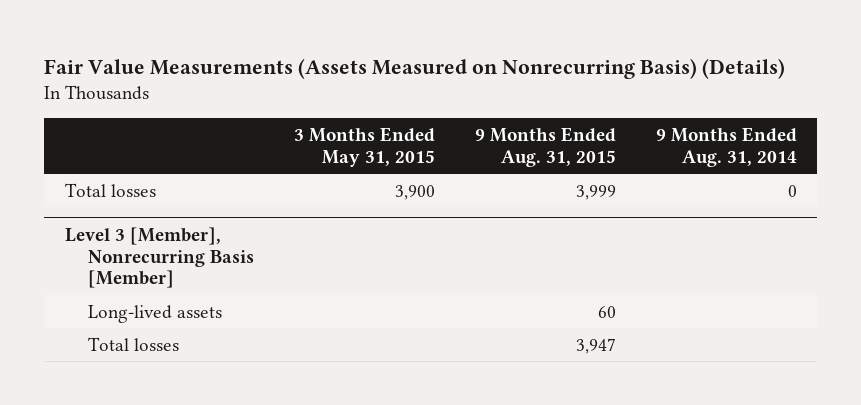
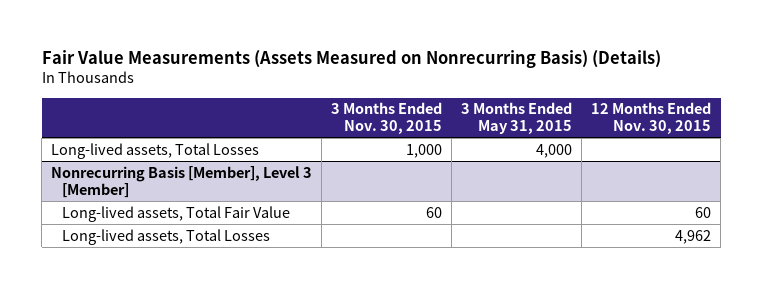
[474,126,616,167] 9 Months Ended Aug. 31, 2015 -> none
[655,126,797,167] 9 Months Ended Aug. 31, 2014 -> none
none -> [331,102,443,135] 3 Months Ended Nov. 30, 2015
none -> [591,102,712,135] 12 Months Ended Nov. 30, 2015
[64,182,156,197] Total losses -> [51,142,260,159] Long-lived assets, Total Losses
[394,184,435,200] 3,900 -> [536,143,573,158] 4,000
[64,226,254,289] Level 3 [Member], Nonrecurring Basis [Member] -> [51,165,313,198] Nonrecurring Basis [Member], Level 3 [Member]
[87,304,222,323] Long-lived assets -> [61,205,290,222] Long-lived assets, Total Fair Value
[87,336,179,351] Total losses -> [61,228,270,245] Long-lived assets, Total Losses

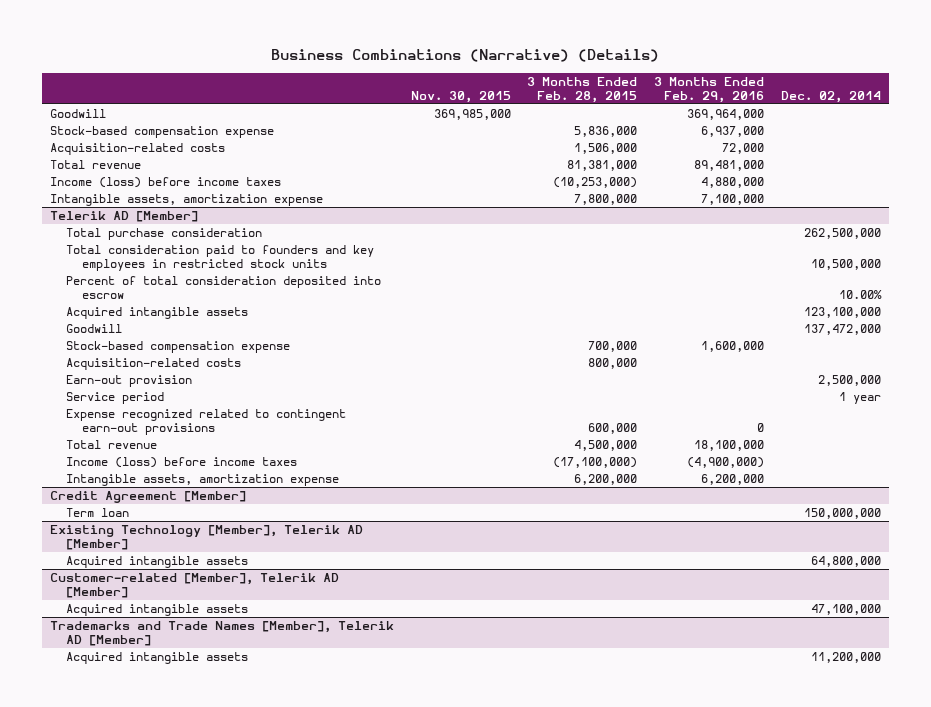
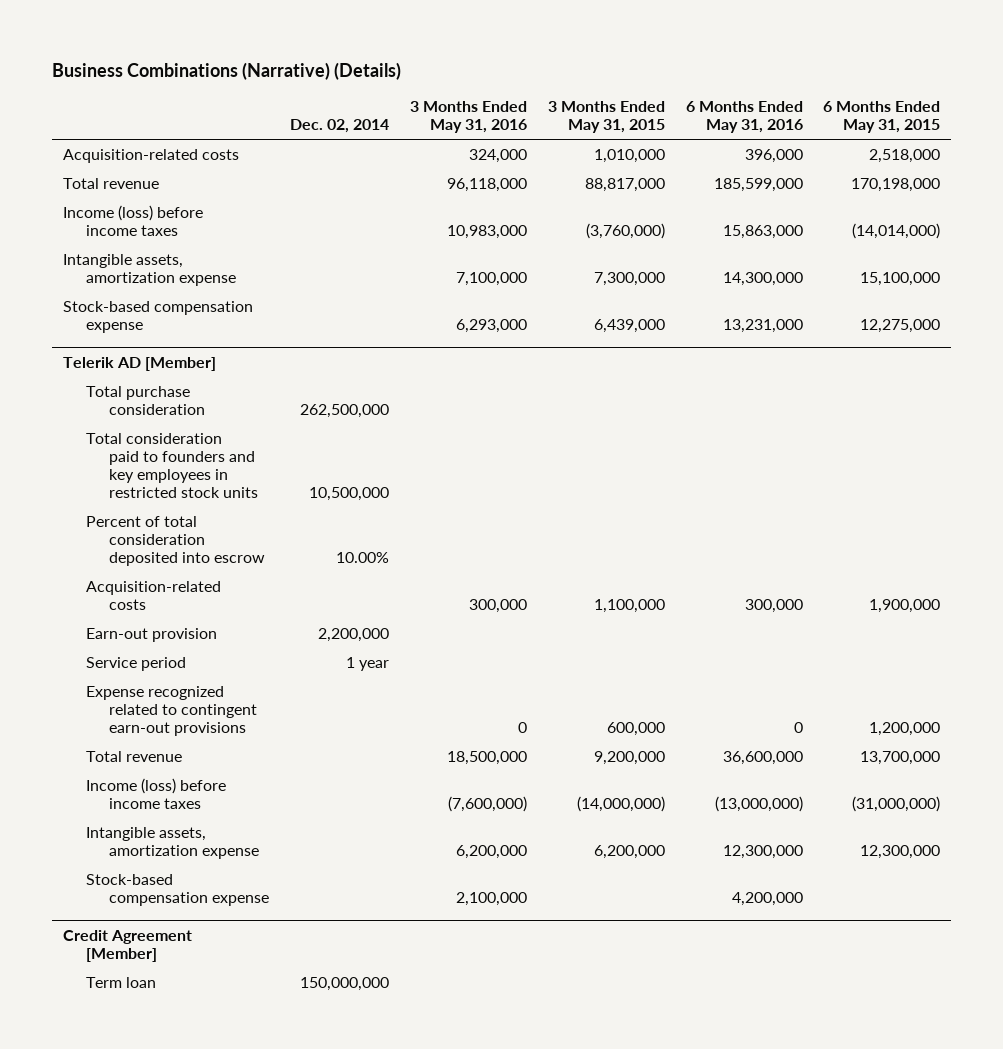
[410,90,511,103] Nov. 30, 2015 -> none
[527,76,638,103] 3 Months Ended Feb. 28, 2015 -> none
[654,76,765,103] 3 Months Ended Feb. 29, 2016 -> none
none -> [409,101,527,134] 3 Months Ended May 31, 2016
none -> [547,101,665,134] 3 Months Ended May 31, 2015
none -> [685,101,803,134] 6 Months Ended May 31, 2016
none -> [823,101,941,134] 6 Months Ended May 31, 2015
[49,109,106,119] Goodwill -> none
[49,126,274,139] Stock-based compensation expense -> [62,301,253,334] Stock-based compensation expense
[66,307,249,320] Acquired intangible assets -> none
[66,324,123,334] Goodwill -> none
[817,375,881,387] 2,500,000 -> [318,628,390,643] 2,200,000
[66,341,291,354] Stock-based compensation expense -> [86,874,270,907] Stock-based compensation expense
[49,525,363,551] Existing Technology [Member], Telerik AD [Member] -> none
[66,556,249,569] Acquired intangible assets -> none
[49,573,339,599] Customer-related [Member], Telerik AD [Member] -> none
[66,604,249,617] Acquired intangible assets -> none
[49,621,394,647] Trademarks and Trade Names [Member], Telerik AD [Member] -> none
[66,652,249,665] Acquired intangible assets -> none

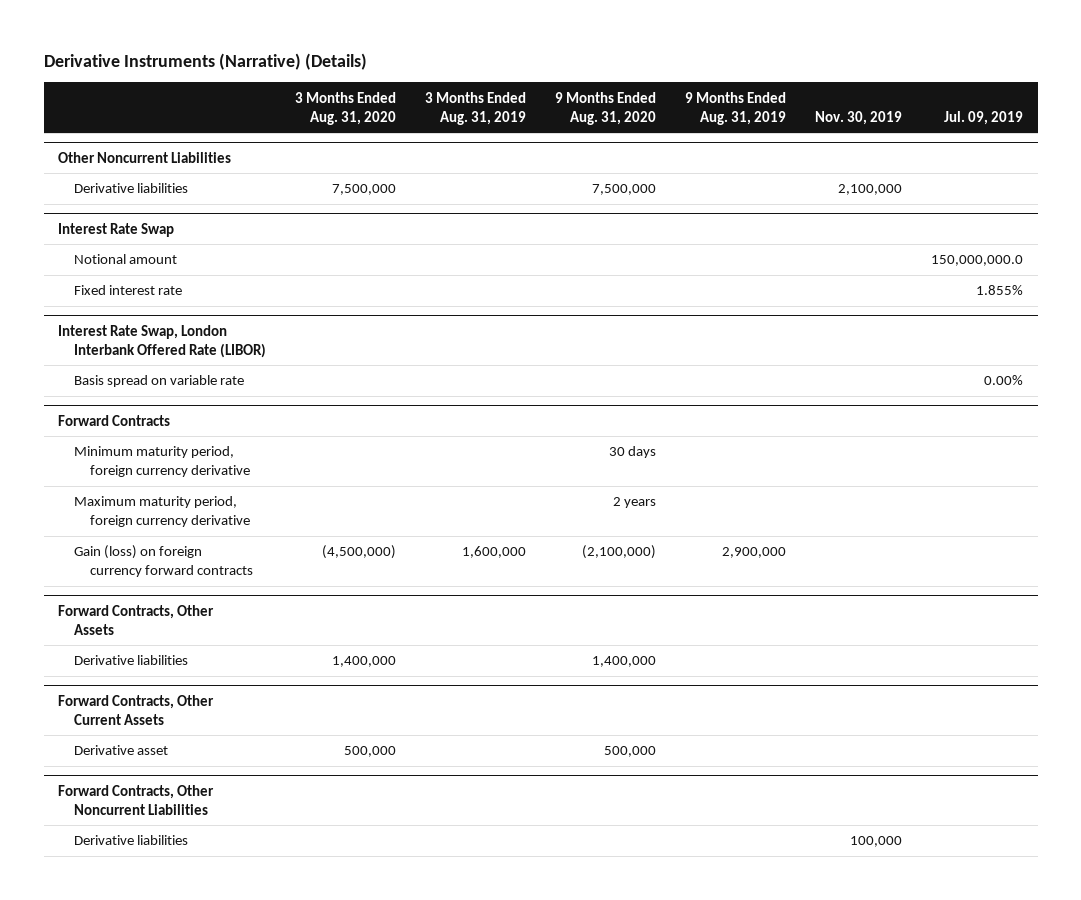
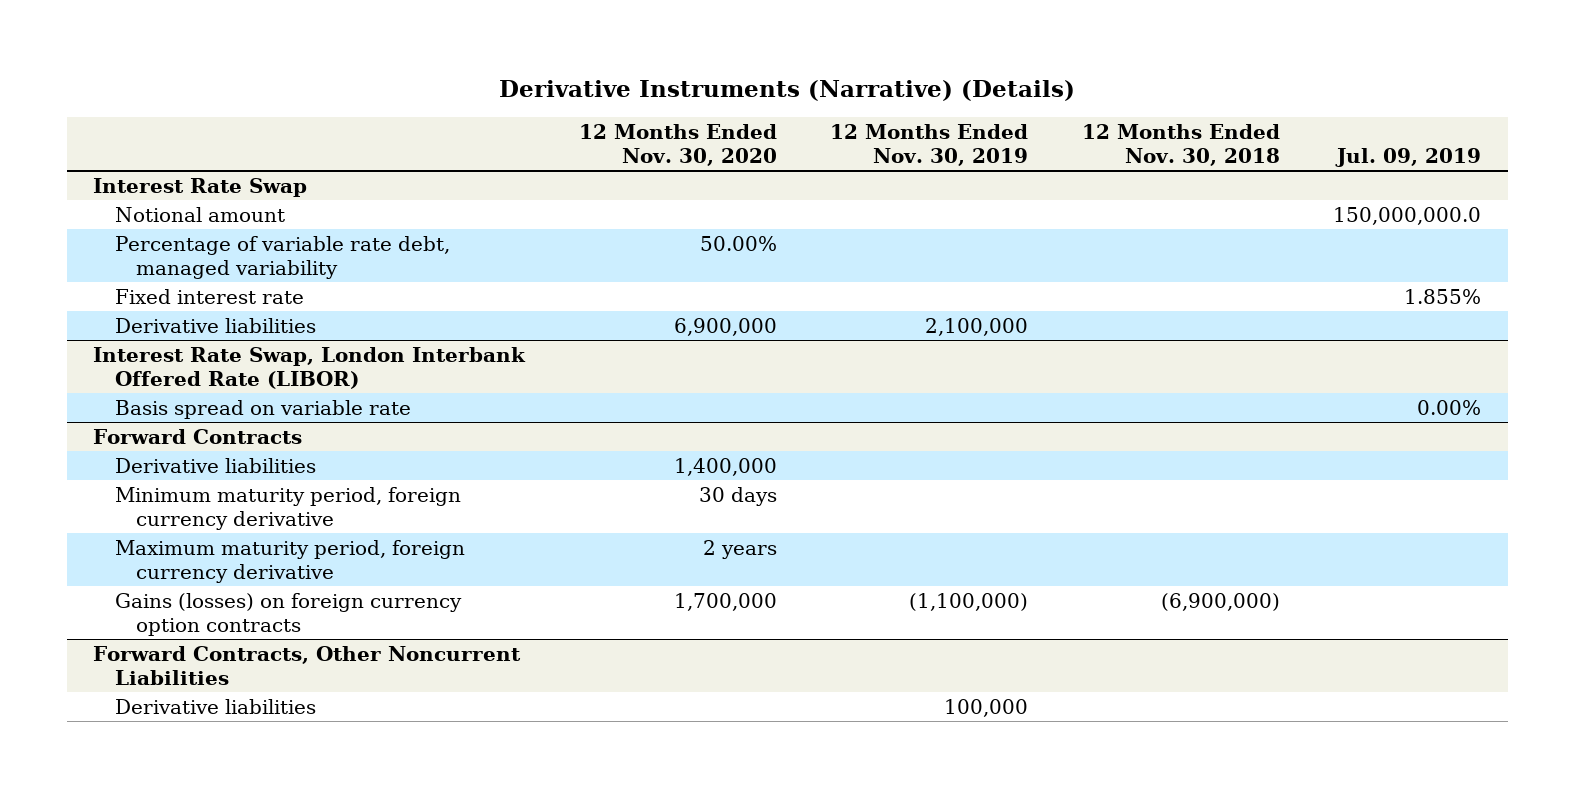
[295,91,397,125] 3 Months Ended Aug. 31, 2020 -> none
[425,91,527,125] 3 Months Ended Aug. 31, 2019 -> none
[555,91,657,125] 9 Months Ended Aug. 31, 2020 -> none
[685,91,787,125] 9 Months Ended Aug. 31, 2019 -> none
[815,110,903,125] Nov. 30, 2019 -> none
none -> [578,123,777,166] 12 Months Ended Nov. 30, 2020
none -> [830,123,1029,166] 12 Months Ended Nov. 30, 2019
none -> [1081,123,1280,166] 12 Months Ended Nov. 30, 2018
[58,151,232,163] Other Noncurrent Liabilities -> none
[74,183,189,194] Derivative liabilities -> none
none -> [114,235,450,279] Percentage of variable rate debt, managed variability
none -> [114,317,316,333] Derivative liabilities
none -> [114,457,316,473] Derivative liabilities
[58,604,215,636] Forward Contracts, Other Assets -> none
[74,655,189,666] Derivative liabilities -> none
[58,694,215,726] Forward Contracts, Other Current Assets -> none
[74,745,169,756] Derivative asset -> none
[74,545,253,578] Gain (loss) on foreign currency forward contracts -> [114,592,462,636] Gains (losses) on foreign currency option contracts

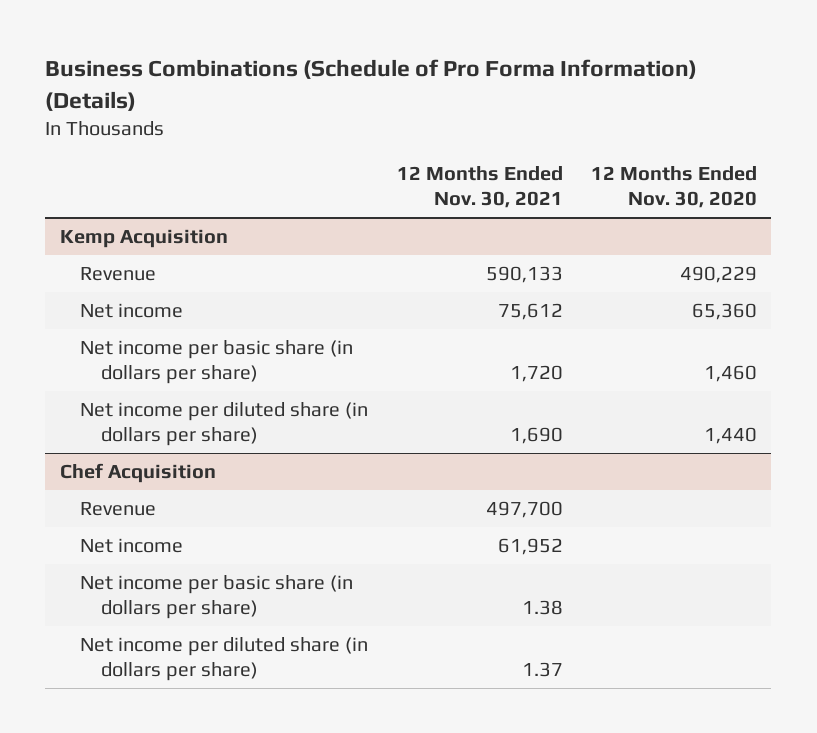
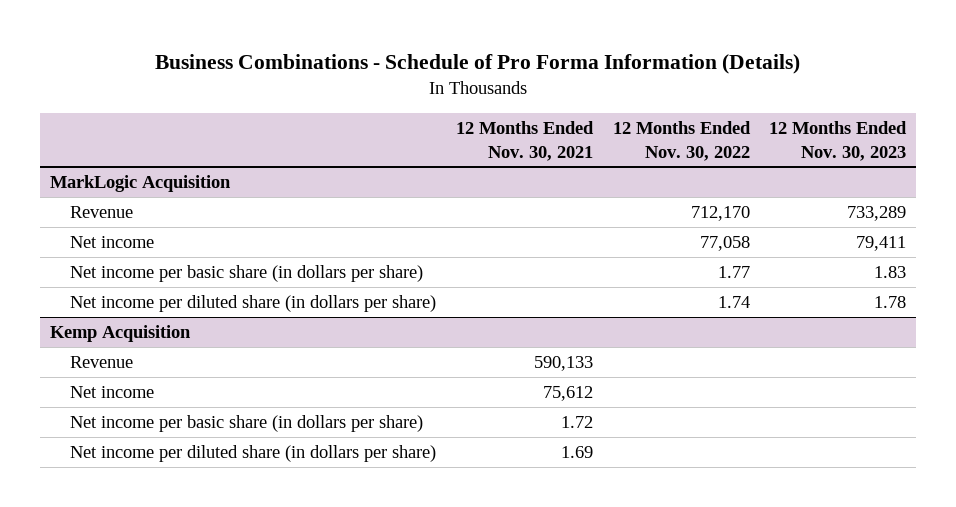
[45,59,698,111] Business Combinations (Schedule of Pro Forma Information) (Details) -> [155,53,801,74] Business Combinations - Schedule of Pro Forma Information (Details)
[591,165,758,209] 12 Months Ended Nov. 30, 2020 -> none
none -> [612,120,751,161] 12 Months Ended Nov. 30, 2022
none -> [769,120,908,161] 12 Months Ended Nov. 30, 2023
none -> [49,175,231,193] MarkLogic Acquisition
none -> [69,206,133,219] Revenue
none -> [69,236,154,249] Net income
none -> [69,265,423,283] Net income per basic share (in dollars per share)
none -> [69,295,436,313] Net income per diluted share (in dollars per share)
[59,462,216,483] Chef Acquisition -> none
[80,501,157,516] Revenue -> none
[80,537,184,553] Net income -> none
[80,574,354,620] Net income per basic share (in dollars per share) -> none
[80,636,369,682] Net income per diluted share (in dollars per share) -> none
[509,365,563,383] 1,720 -> [560,416,593,429] 1.72
[509,427,563,445] 1,690 -> [560,446,593,459] 1.69

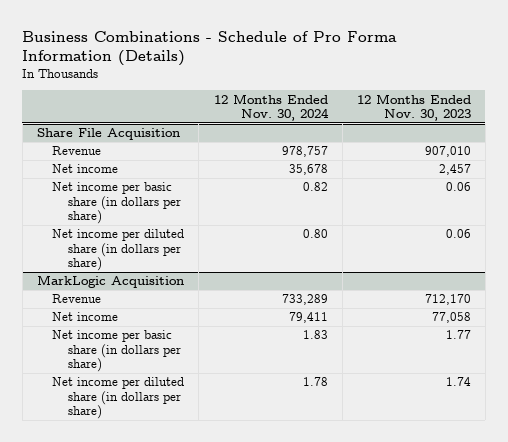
[455,120,594,161] 12 Months Ended Nov. 30, 2021 -> none
[612,120,751,161] 12 Months Ended Nov. 30, 2022 -> none
none -> [213,93,329,121] 12 Months Ended Nov. 30, 2024
none -> [36,128,180,141] Share File Acquisition
none -> [52,146,102,156] Revenue
none -> [52,164,119,174] Net income
none -> [52,182,181,225] Net income per basic share (in dollars per share)
none -> [52,229,185,272] Net income per diluted share (in dollars per share)
[49,325,191,343] Kemp Acquisition -> none
[69,356,133,369] Revenue -> none
[69,386,154,399] Net income -> none
[69,415,423,433] Net income per basic share (in dollars per share) -> none
[69,445,436,463] Net income per diluted share (in dollars per share) -> none
[847,206,907,222] 733,289 -> [424,294,471,306] 712,170
[856,236,907,252] 79,411 -> [431,312,471,324] 77,058
[874,266,907,279] 1.83 -> [445,330,471,340] 1.77
[874,296,907,309] 1.78 -> [445,377,471,387] 1.74

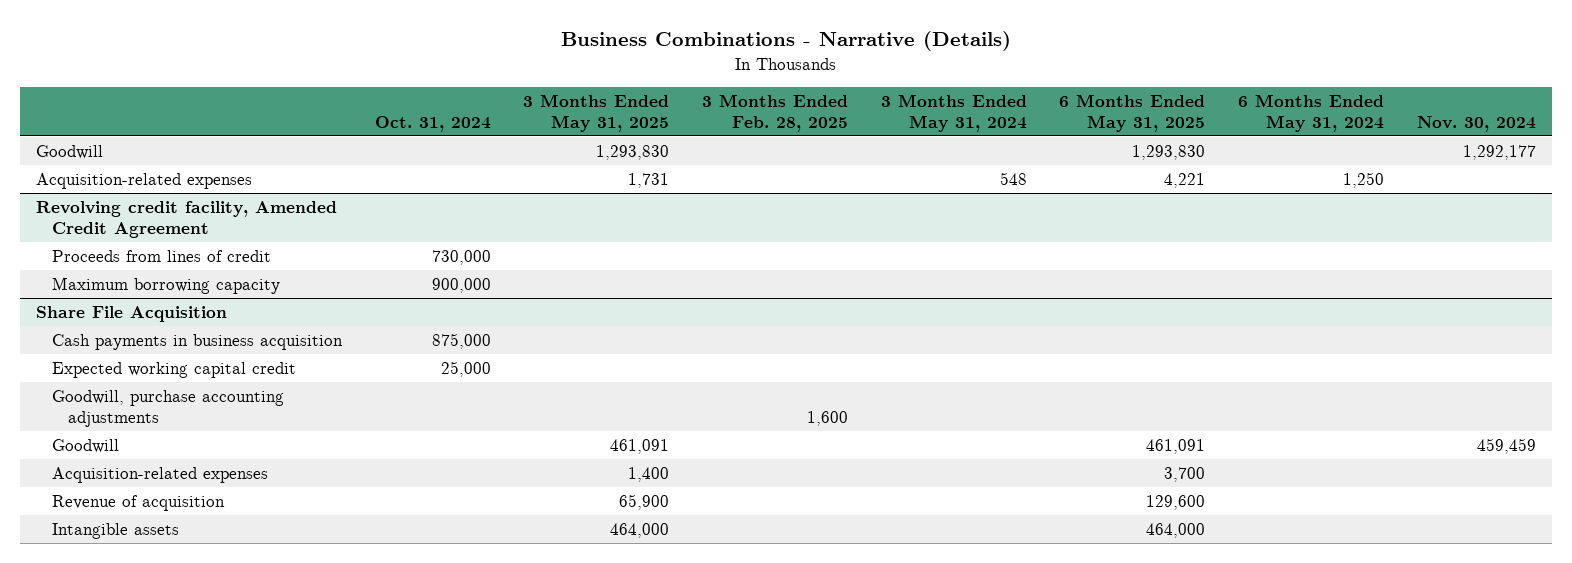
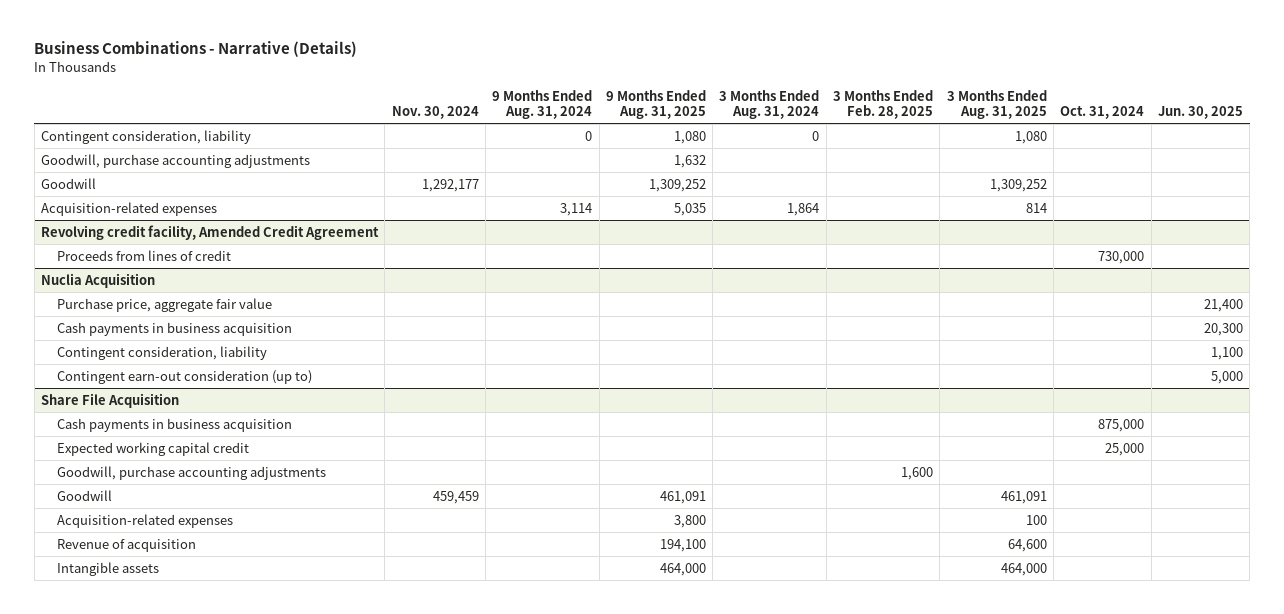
[523,93,670,132] 3 Months Ended May 31, 2025 -> none
[880,93,1027,132] 3 Months Ended May 31, 2024 -> none
[1059,93,1206,132] 6 Months Ended May 31, 2025 -> none
[1238,93,1385,132] 6 Months Ended May 31, 2024 -> none
none -> [492,90,593,120] 9 Months Ended Aug. 31, 2024
none -> [605,90,706,120] 9 Months Ended Aug. 31, 2025
none -> [719,90,820,120] 3 Months Ended Aug. 31, 2024
none -> [946,90,1047,120] 3 Months Ended Aug. 31, 2025
none -> [1158,106,1244,120] Jun. 30, 2025
none -> [40,129,251,144] Contingent consideration, liability
none -> [40,153,310,168] Goodwill, purchase accounting adjustments
[52,277,281,295] Maximum borrowing capacity -> none
none -> [40,272,155,288] Nuclia Acquisition
none -> [56,297,272,312] Purchase price, aggregate fair value
none -> [56,321,292,336] Cash payments in business acquisition
none -> [56,345,267,360] Contingent consideration, liability
none -> [56,369,312,384] Contingent earn-out consideration (up to)

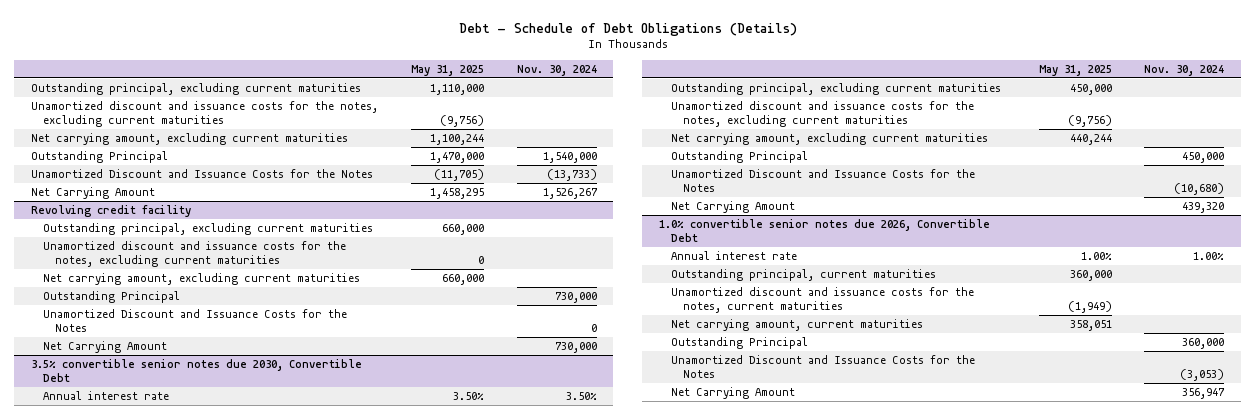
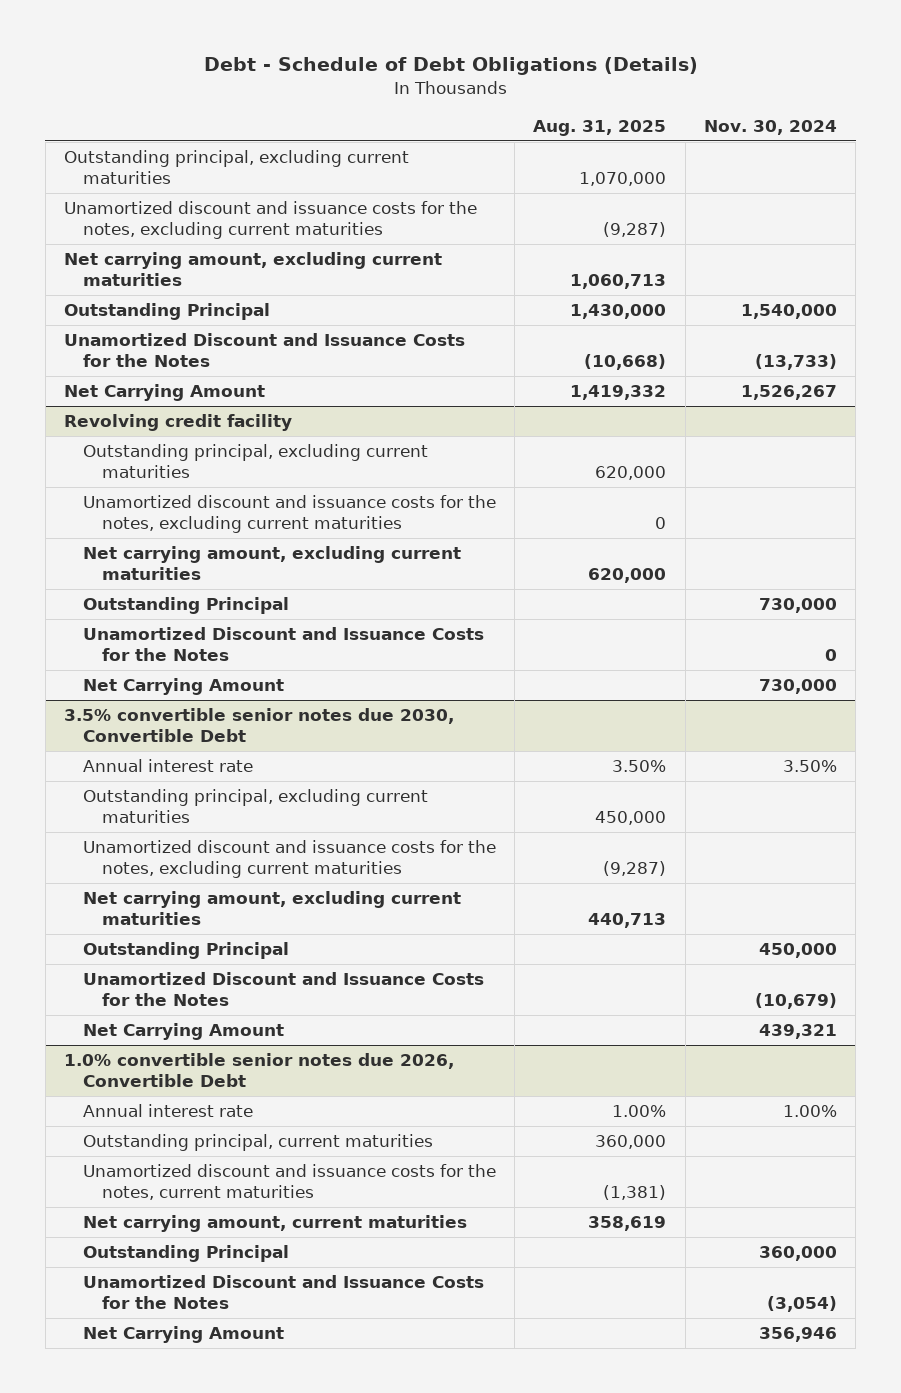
[410,65,484,77] May 31, 2025 -> none
none -> [533,119,667,136] Aug. 31, 2025
[1174,182,1225,195] (10,680) -> [754,993,837,1010] (10,679)
[1182,201,1225,213] 439,320 -> [758,1024,837,1040] 439,321
[1180,368,1225,381] (3,053) -> [766,1296,837,1313] (3,054)
[1182,387,1226,399] 356,947 -> [758,1327,837,1343] 356,946

